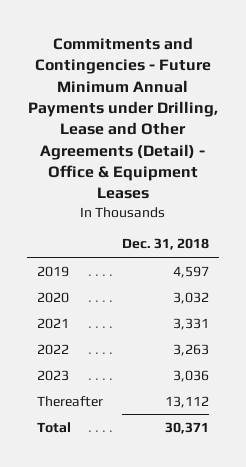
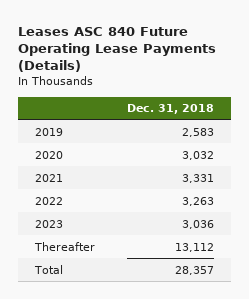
[28,36,219,200] Commitments and Contingencies - Future Minimum Annual Payments under Drilling, Lease and Other Agreements (Detail) - Office & Equipment Leases -> [18,26,217,73] Leases ASC 840 Future Operating Lease Payments (Details)
[173,265,210,278] 4,597 -> [182,127,215,137] 2,583
[165,421,210,434] 30,371 -> [175,265,215,275] 28,357

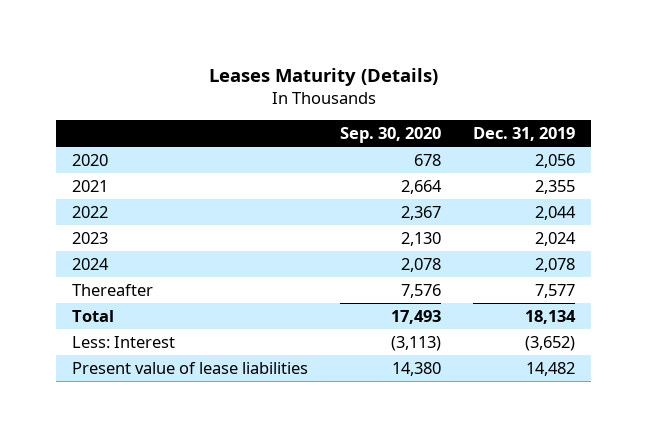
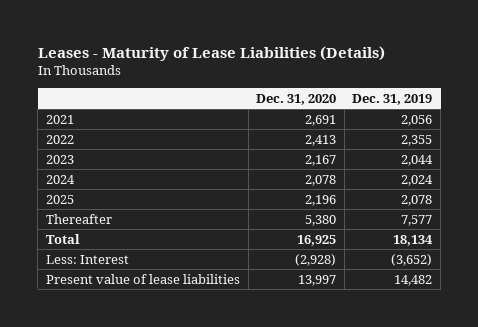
[208,67,438,86] Leases Maturity (Details) -> [37,45,385,61] Leases - Maturity of Lease Liabilities (Details)
[340,126,442,143] Sep. 30, 2020 -> none
none -> [256,93,337,105] Dec. 31, 2020
[72,153,109,166] 2020 -> none
[535,179,576,194] 2,355 -> [401,114,433,126] 2,056
[535,205,577,220] 2,044 -> [401,134,433,146] 2,355
[535,231,577,246] 2,024 -> [401,154,434,166] 2,044
[535,257,576,272] 2,078 -> [401,174,434,186] 2,024
none -> [45,194,74,204] 2025

